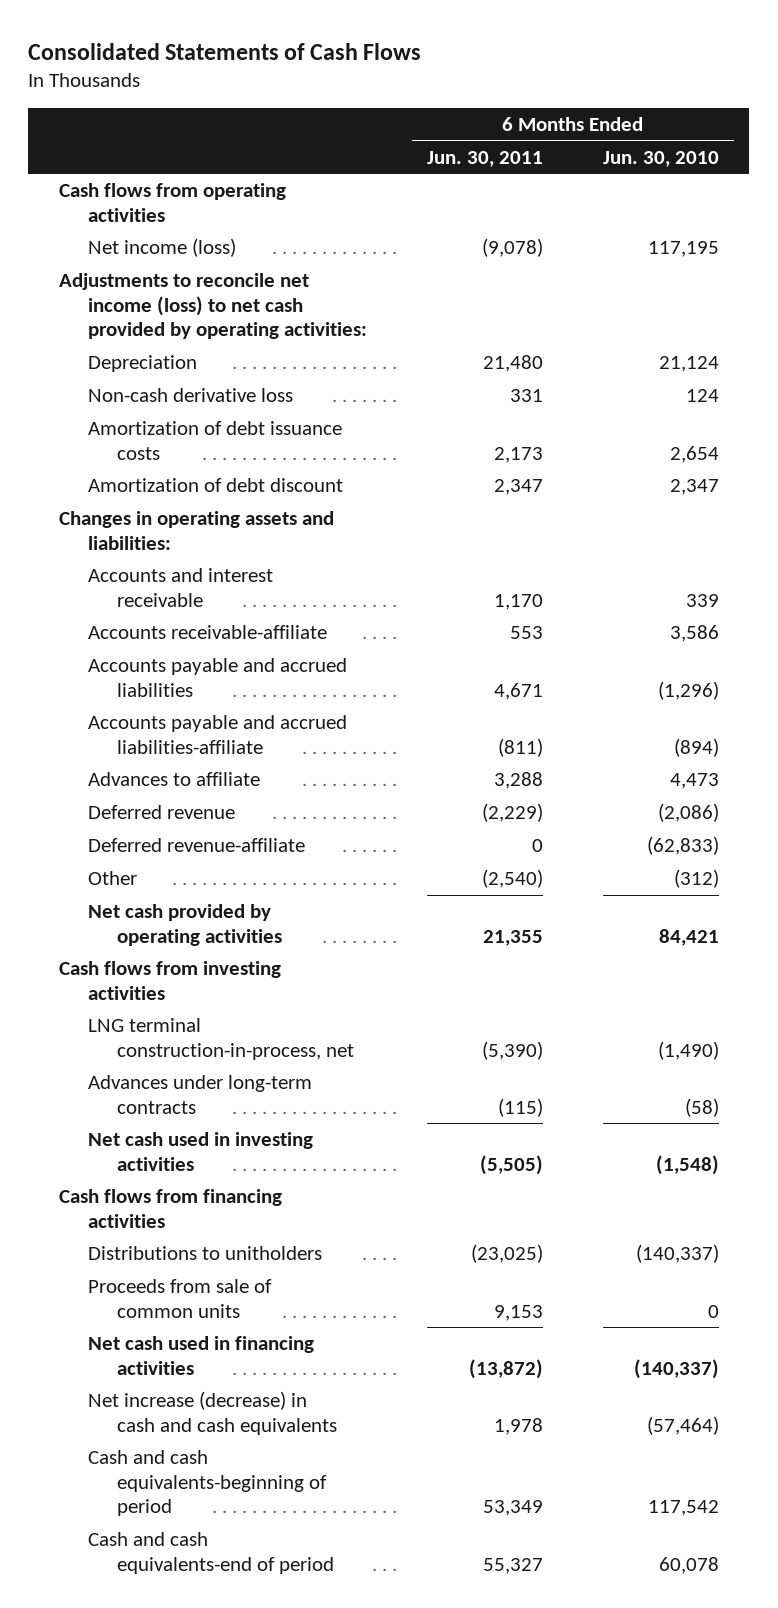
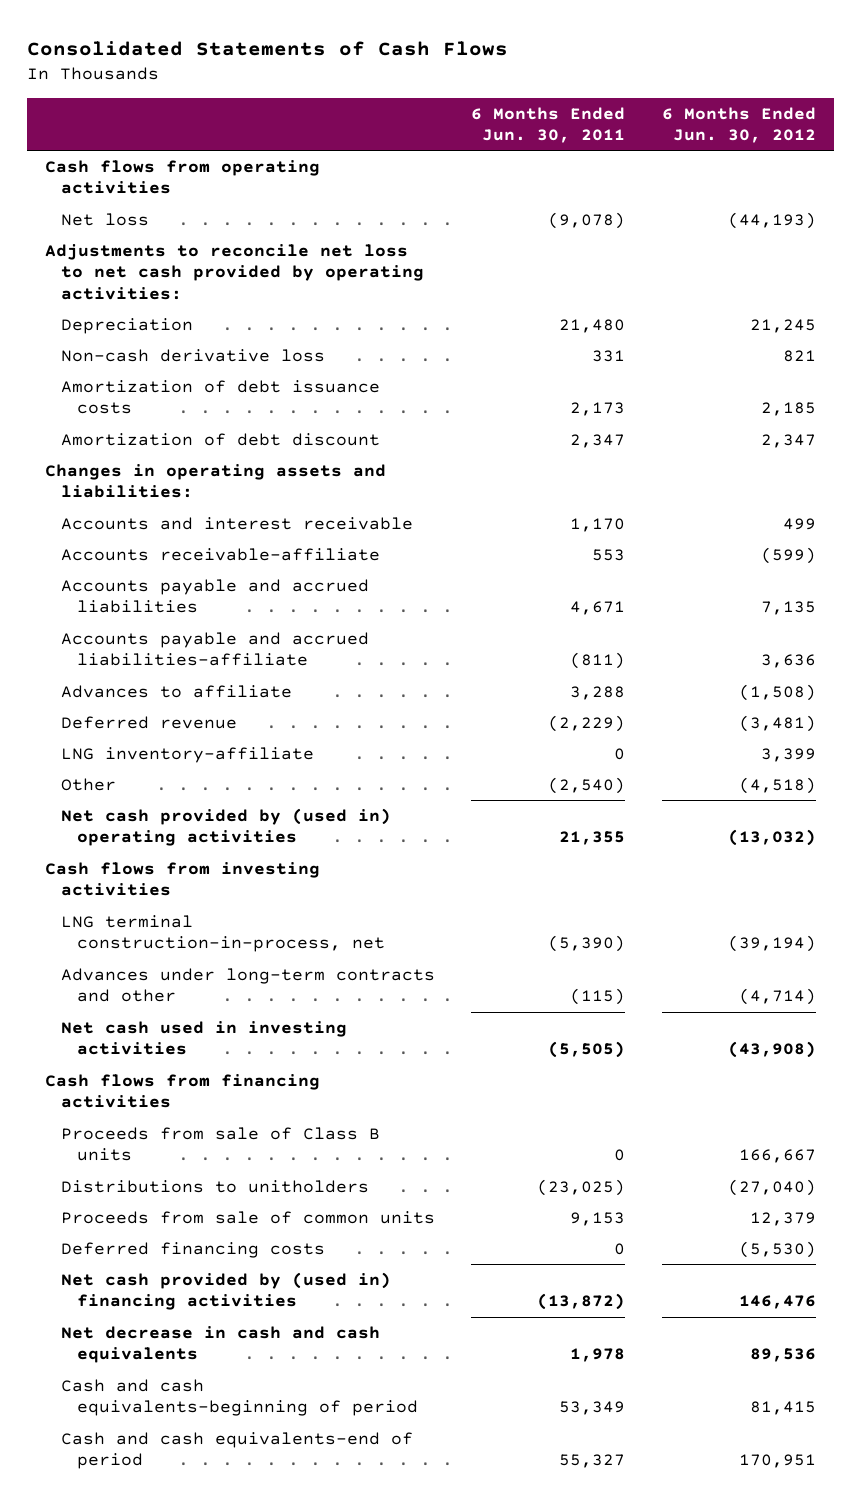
[603,150,720,167] Jun. 30, 2010 -> none
none -> [661,106,816,144] 6 Months Ended Jun. 30, 2012
[87,238,236,258] Net income (loss) -> [61,213,150,227] Net loss
[58,273,367,340] Adjustments to reconcile net income (loss) to net cash provided by operating activities: -> [44,244,425,300] Adjustments to reconcile net loss to net cash provided by operating activities:
[87,838,305,853] Deferred revenue-affiliate -> none
none -> [61,747,315,764] LNG inventory-affiliate
[87,904,283,946] Net cash provided by operating activities -> [61,808,392,847] Net cash provided by (used in) operating activities
[87,1075,312,1114] Advances under long-term contracts -> [61,968,436,1003] Advances under long-term contracts and other
none -> [61,1127,381,1162] Proceeds from sale of Class B units
none -> [61,1242,326,1259] Deferred financing costs
[87,1336,314,1375] Net cash used in financing activities -> [61,1272,392,1311] Net cash provided by (used in) financing activities
[87,1391,338,1435] Net increase (decrease) in cash and cash equivalents -> [61,1326,381,1364] Net decrease in cash and cash equivalents

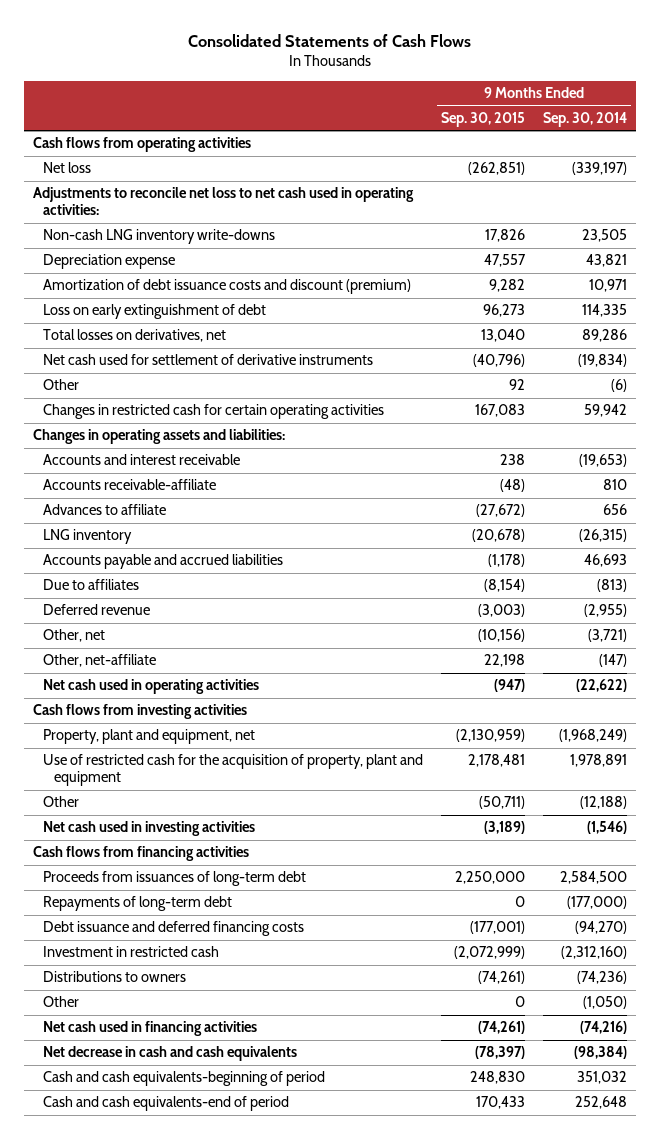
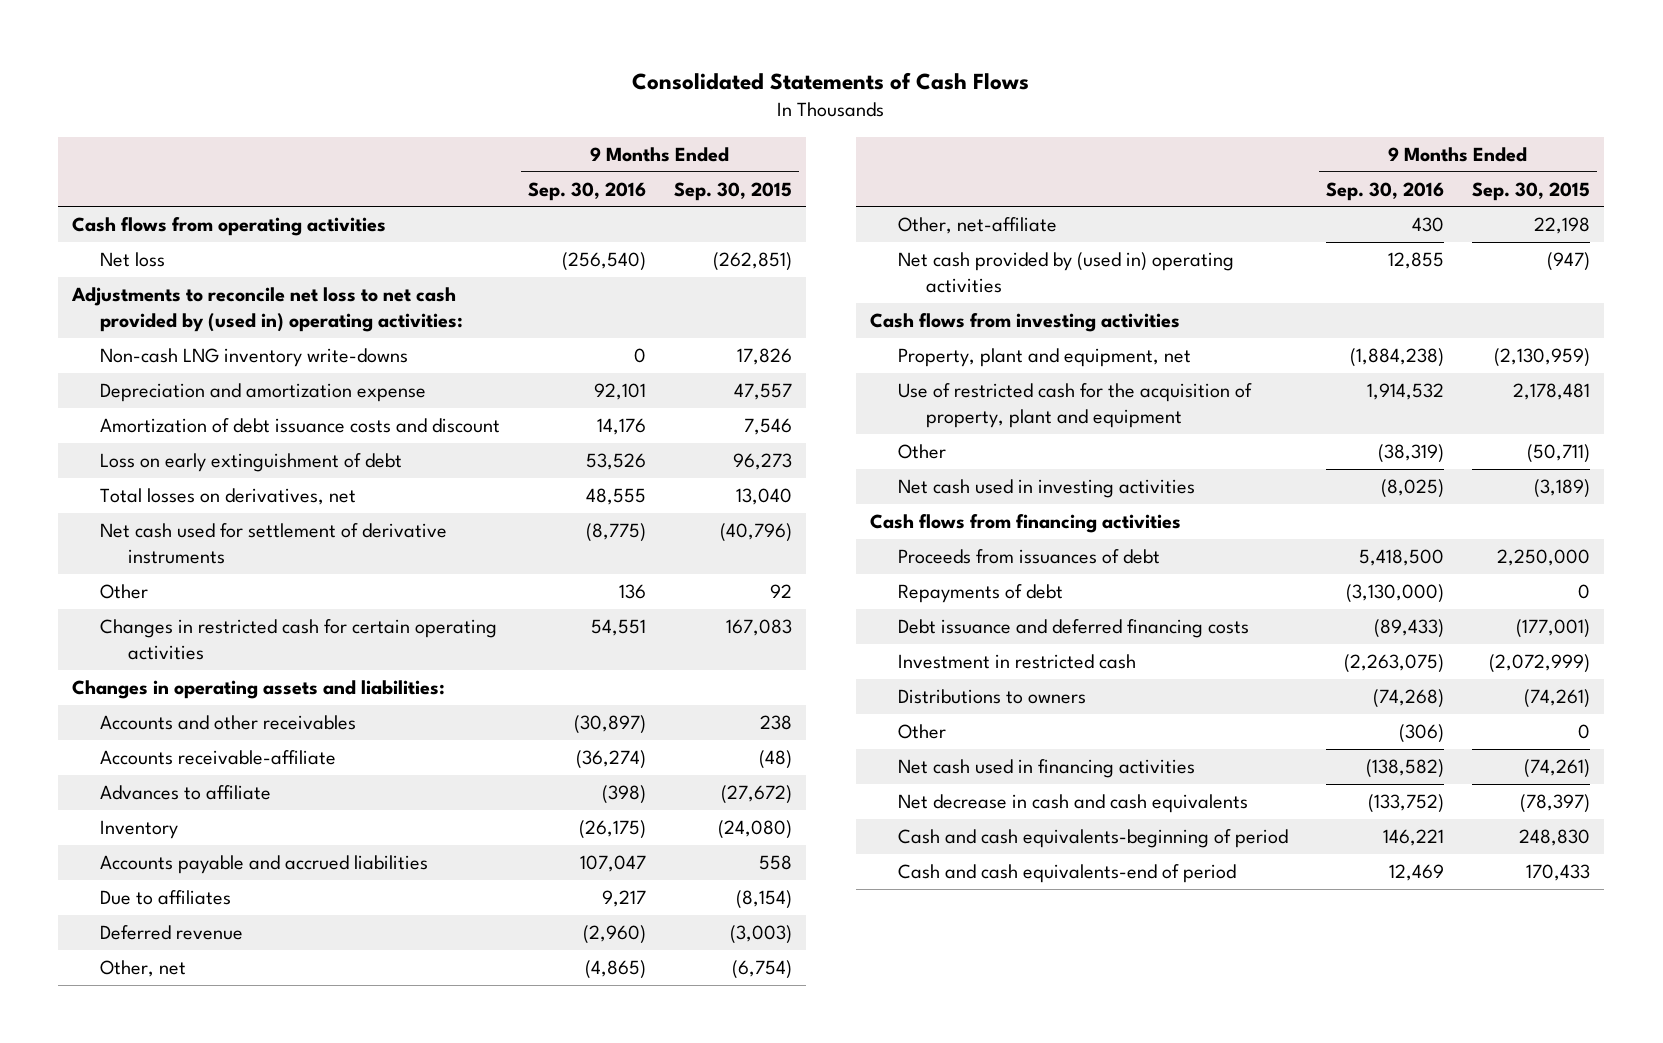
[542,111,627,127] Sep. 30, 2014 -> none
none -> [528,181,647,201] Sep. 30, 2016
[33,187,415,216] Adjustments to reconcile net loss to net cash used in operating activities: -> [71,287,464,332] Adjustments to reconcile net loss to net cash provided by (used in) operating activities:
[43,254,176,270] Depreciation expense -> [100,383,427,403] Depreciation and amortization expense
[43,279,412,295] Amortization of debt issuance costs and discount (premium) -> [100,418,501,434] Amortization of debt issuance costs and discount
[489,279,526,293] 9,282 -> [744,418,793,436] 7,546
[43,454,241,466] Accounts and interest receivable -> [100,715,357,731] Accounts and other receivables
[43,529,133,545] LNG inventory -> [100,820,179,840] Inventory
[472,529,526,543] (20,678) -> [718,820,793,840] (24,080)
[488,554,526,568] (1,178) -> [759,855,793,871] 558
[478,629,526,643] (10,156) -> [732,960,793,980] (6,754)
[43,679,260,695] Net cash used in operating activities -> [898,252,1235,293] Net cash provided by (used in) operating activities
[43,871,307,887] Proceeds from issuances of long-term debt -> [898,549,1161,565] Proceeds from issuances of debt
[43,896,233,912] Repayments of long-term debt -> [898,584,1064,604] Repayments of debt

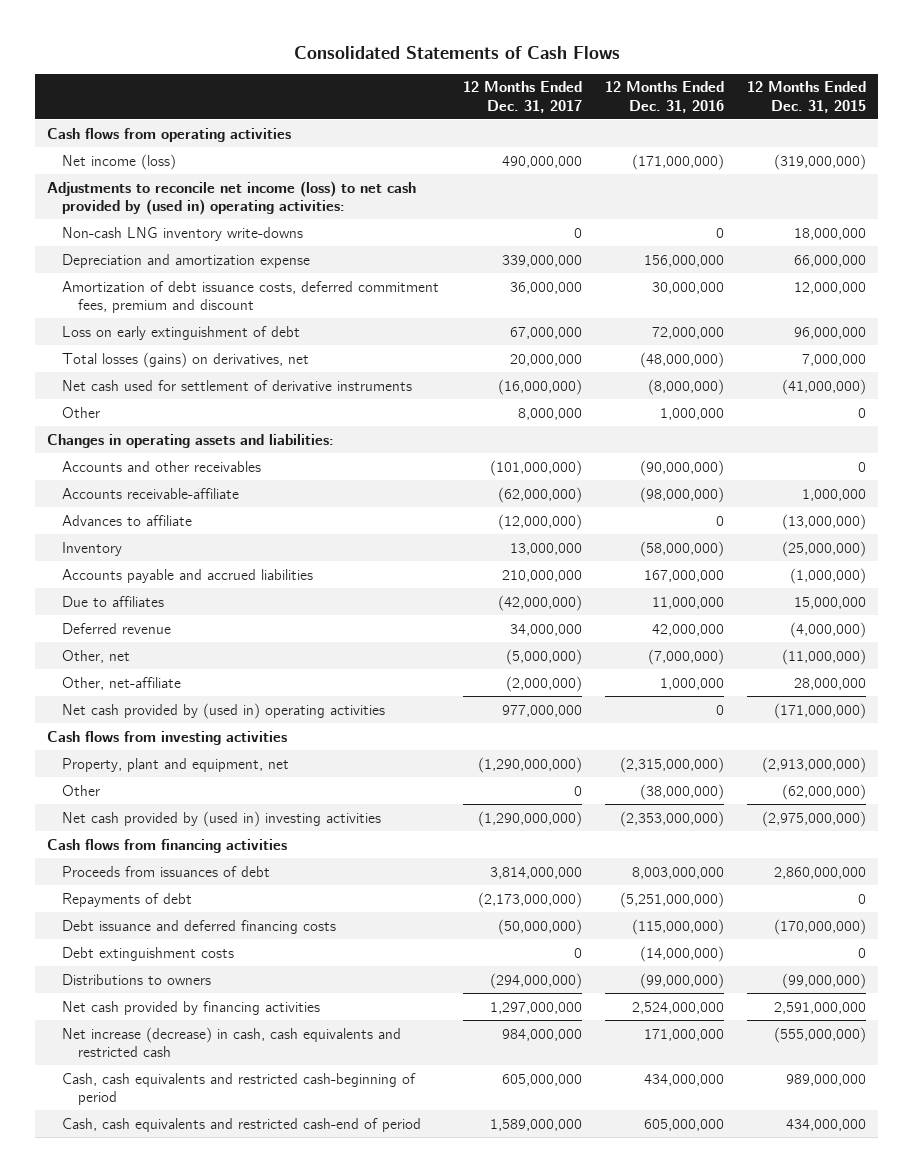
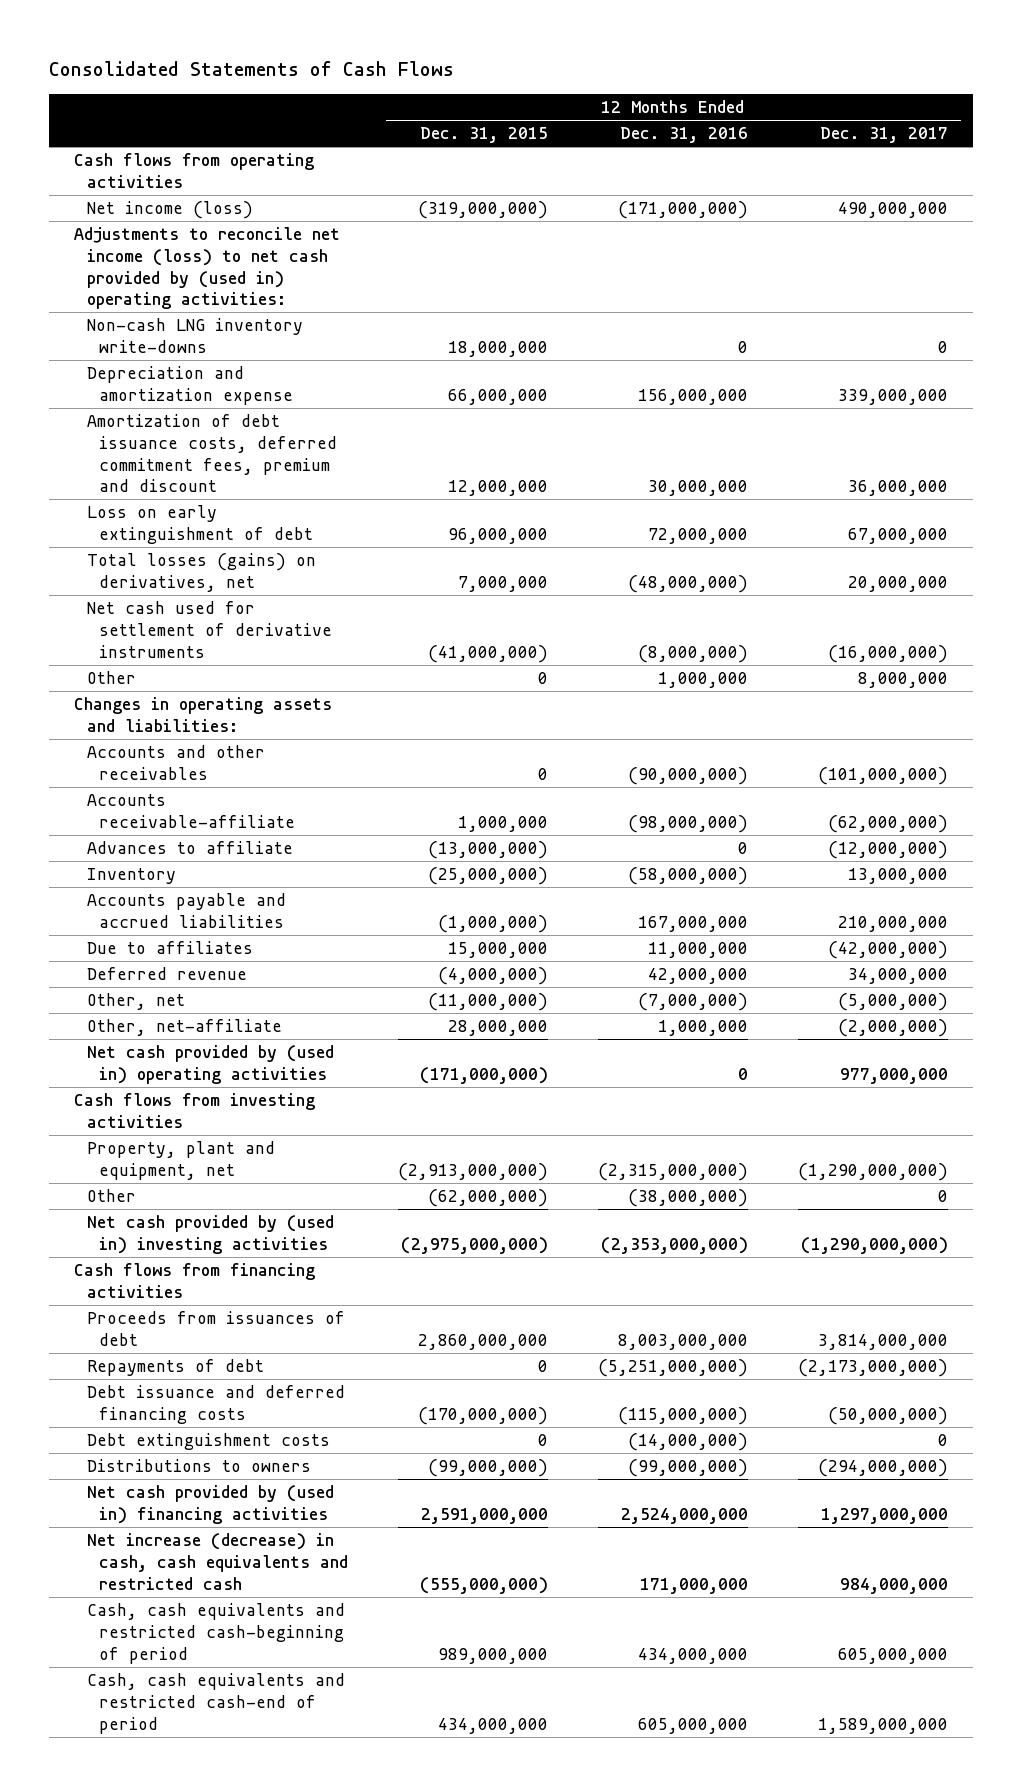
[62,1000,321,1015] Net cash provided by financing activities -> [86,1485,334,1524] Net cash provided by (used in) financing activities

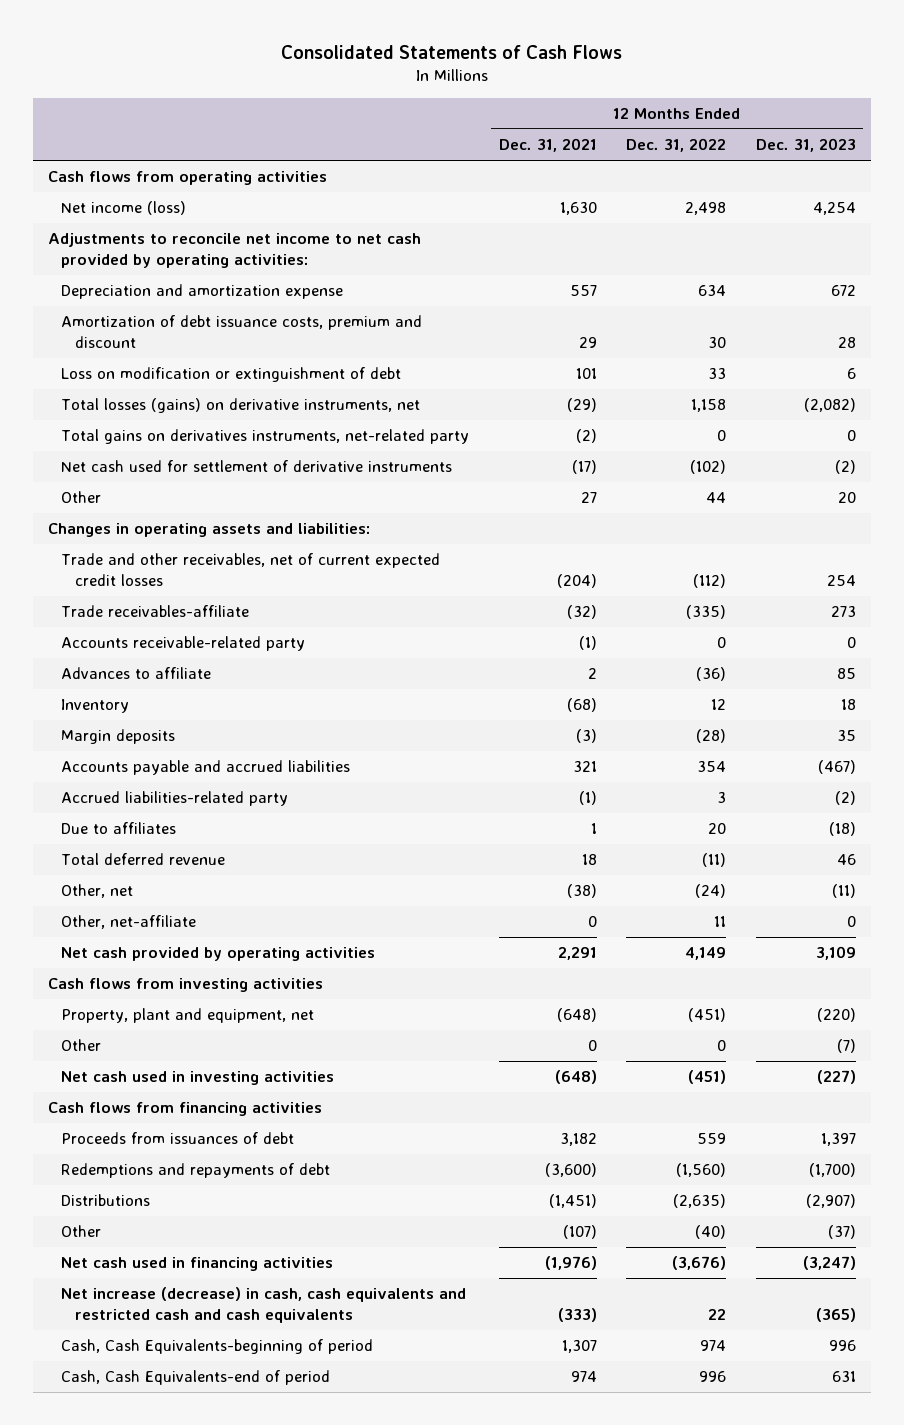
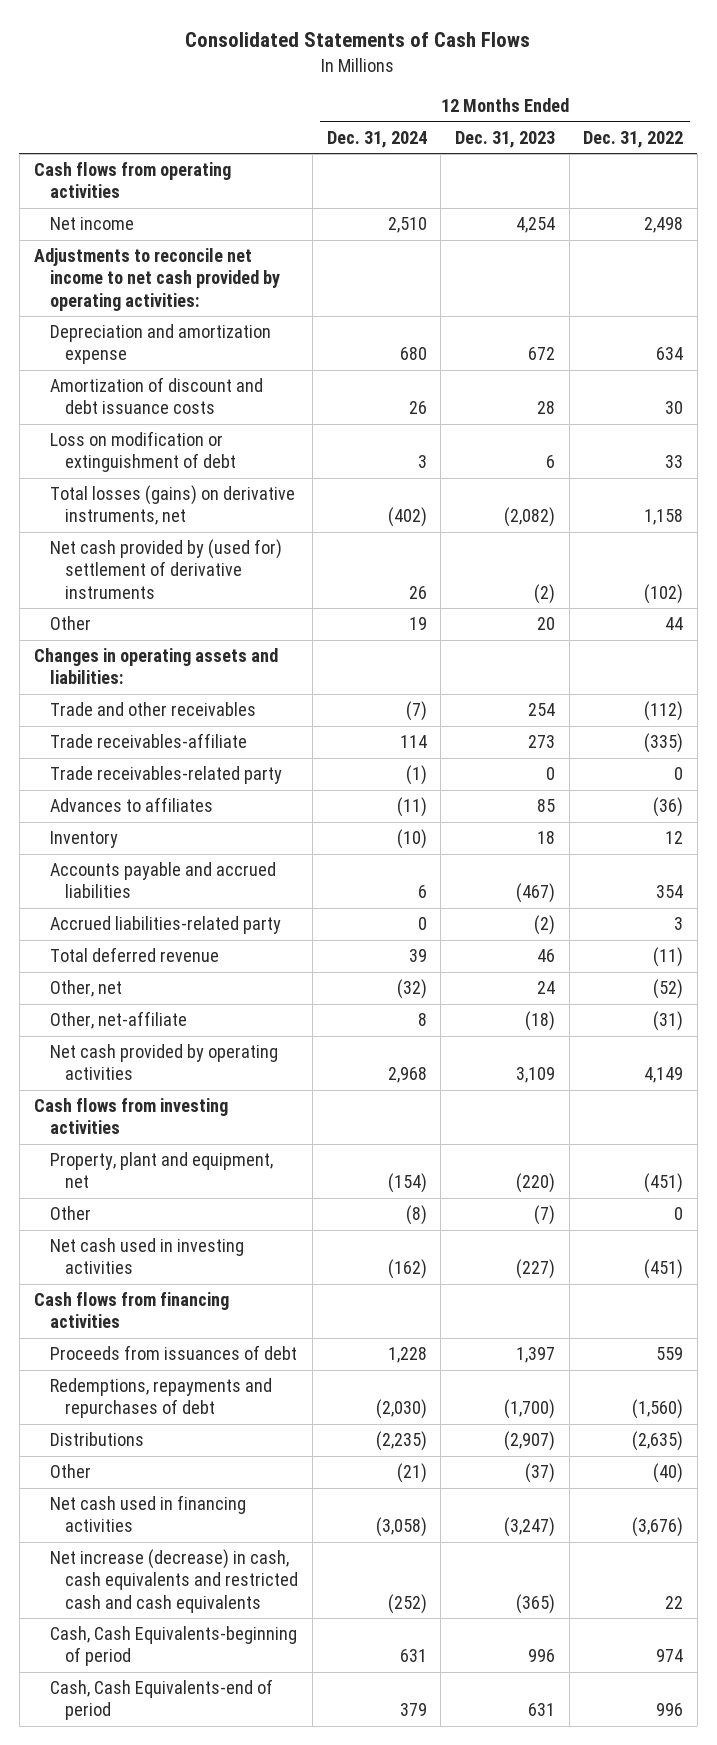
[498,138,597,153] Dec. 31, 2021 -> none
none -> [326,130,427,148] Dec. 31, 2024
[61,201,187,216] Net income (loss) -> [49,217,134,231] Net income
[61,315,423,349] Amortization of debt issuance costs, premium and discount -> [49,377,263,415] Amortization of discount and debt issuance costs
[61,429,470,445] Total gains on derivatives instruments, net-related party -> none
[61,460,453,473] Net cash used for settlement of derivative instruments -> [49,539,282,599] Net cash provided by (used for) settlement of derivative instruments
[61,553,441,587] Trade and other receivables, net of current expected credit losses -> [49,702,256,717] Trade and other receivables
[61,636,306,652] Accounts receivable-related party -> [49,766,282,785] Trade receivables-related party
[61,667,212,680] Advances to affiliate -> [49,797,213,813] Advances to affiliates
[61,729,176,745] Margin deposits -> none
[61,822,177,835] Due to affiliates -> none
[695,884,727,899] (24) -> [653,979,684,1000] (52)
[832,884,857,899] (11) -> [536,981,555,995] 24
[714,916,727,928] 11 -> [653,1011,684,1032] (31)
[847,916,857,928] 0 -> [524,1011,555,1032] (18)
[61,1163,331,1179] Redemptions and repayments of debt -> [49,1378,272,1419] Redemptions, repayments and repurchases of debt

